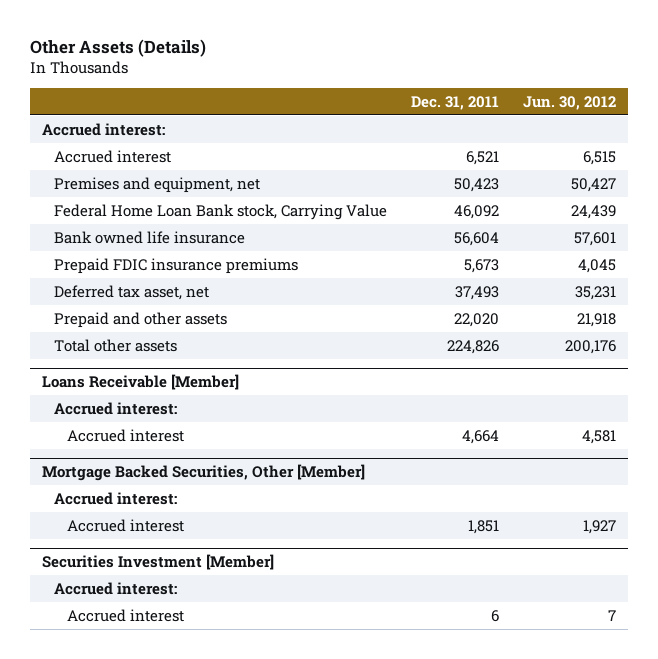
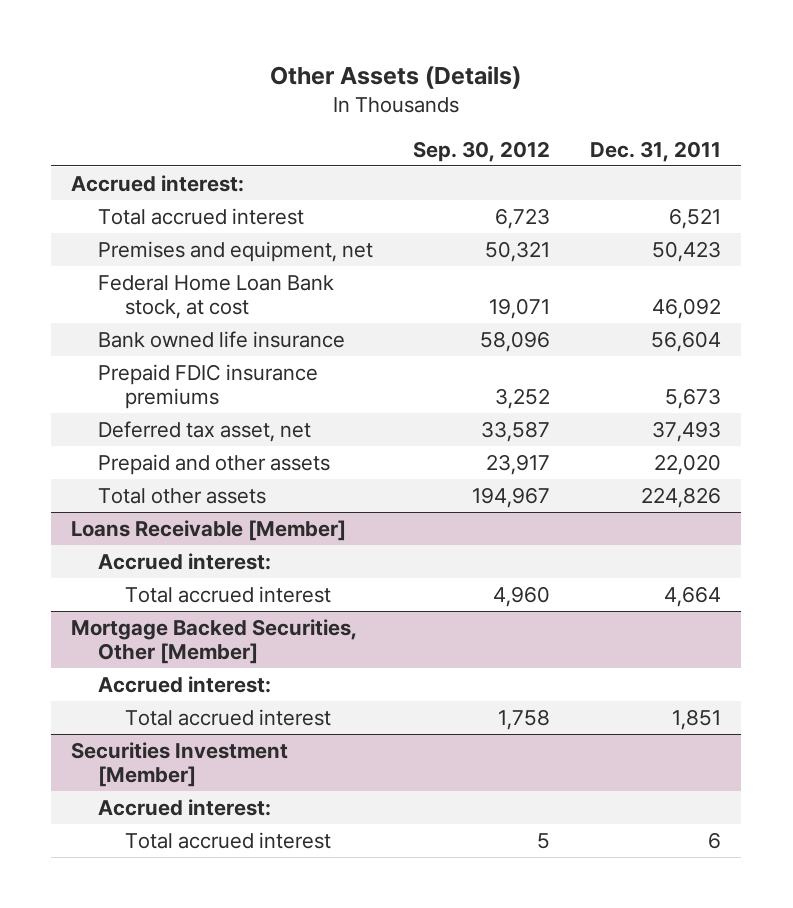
[523,95,617,110] Jun. 30, 2012 -> none
none -> [413,140,551,162] Sep. 30, 2012
[54,149,172,163] Accrued interest -> [98,207,305,225] Total accrued interest
[54,203,388,220] Federal Home Loan Bank stock, Carrying Value -> [98,274,335,319] Federal Home Loan Bank stock, at cost
[66,428,184,442] Accrued interest -> [124,585,331,603] Total accrued interest
[66,518,184,532] Accrued interest -> [124,708,331,726] Total accrued interest
[66,608,184,622] Accrued interest -> [124,831,331,849] Total accrued interest

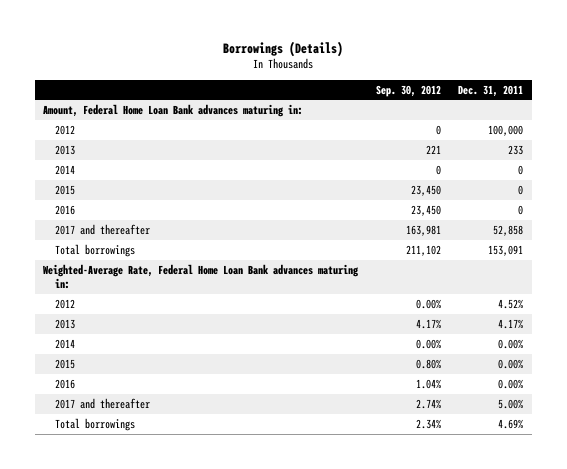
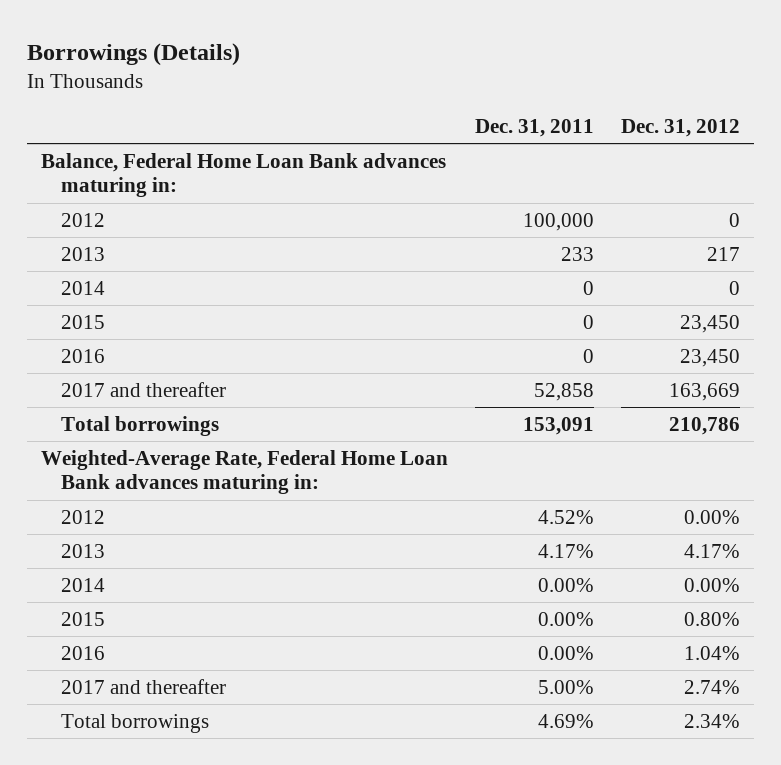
[375,84,441,97] Sep. 30, 2012 -> none
none -> [620,119,740,138] Dec. 31, 2012
[43,103,304,117] Amount, Federal Home Loan Bank advances maturing in: -> [40,152,446,198] Balance, Federal Home Loan Bank advances maturing in:

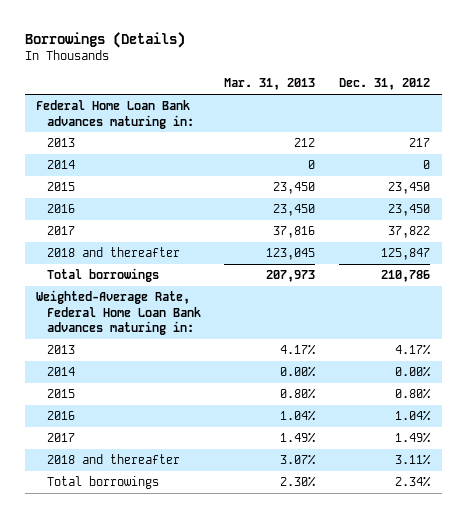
[474,119,594,138] Dec. 31, 2011 -> none
none -> [224,78,316,91] Mar. 31, 2013
[60,212,105,227] 2012 -> none
[40,152,446,198] Balance, Federal Home Loan Bank advances maturing in: -> [36,100,194,129] Federal Home Loan Bank advances maturing in:
none -> [46,226,75,236] 2017
[60,381,226,397] 2017 and thereafter -> [46,247,180,258] 2018 and thereafter
[668,382,740,401] 163,669 -> [380,248,430,261] 125,847
[60,509,105,524] 2012 -> none
none -> [46,433,75,443] 2017
[60,678,226,694] 2017 and thereafter -> [46,454,180,465] 2018 and thereafter
[683,679,740,694] 2.74% -> [394,454,431,466] 3.11%

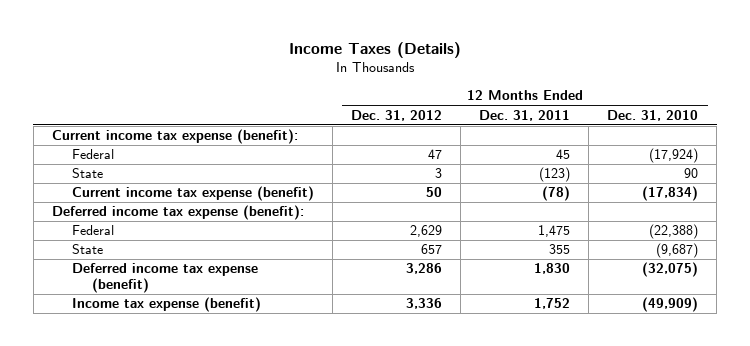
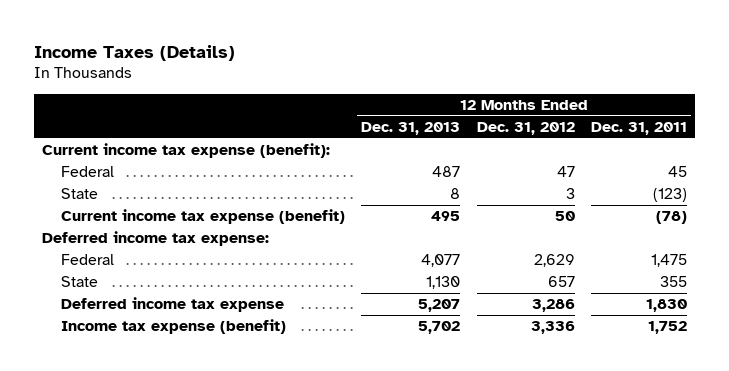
[607,109,699,121] Dec. 31, 2010 -> none
none -> [361,122,461,136] Dec. 31, 2013
[51,205,304,221] Deferred income tax expense (benefit): -> [41,231,269,247] Deferred income tax expense:
[71,263,258,294] Deferred income tax expense (benefit) -> [61,297,285,313] Deferred income tax expense

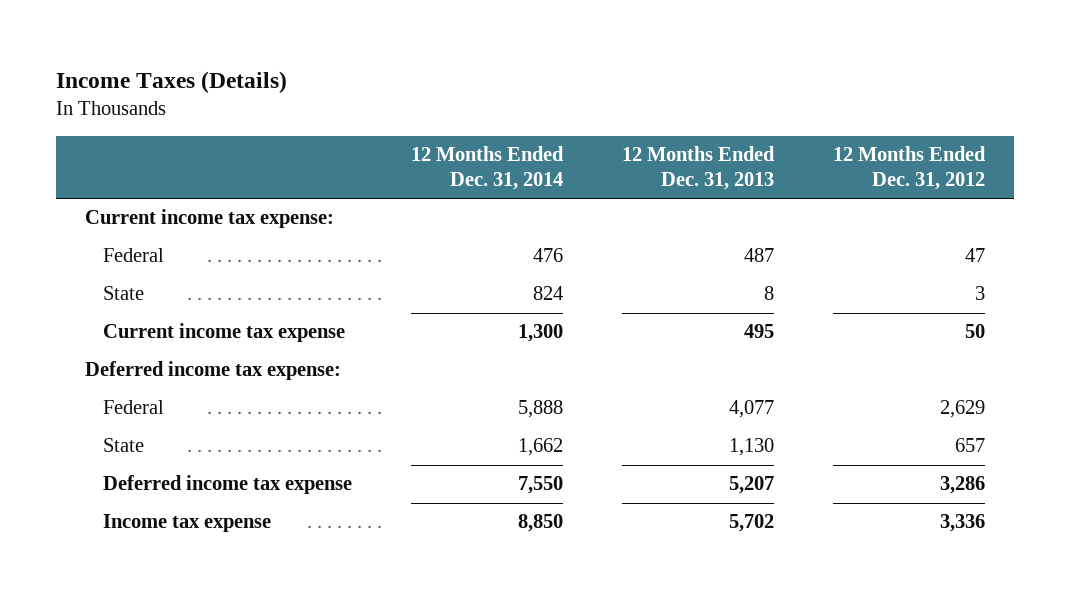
[590,122,687,136] Dec. 31, 2011 -> none
none -> [411,146,565,191] 12 Months Ended Dec. 31, 2014
[41,143,330,159] Current income tax expense (benefit): -> [85,209,335,229] Current income tax expense:
[61,209,346,225] Current income tax expense (benefit) -> [103,323,346,343] Current income tax expense
[61,319,287,335] Income tax expense (benefit) -> [103,514,272,533] Income tax expense

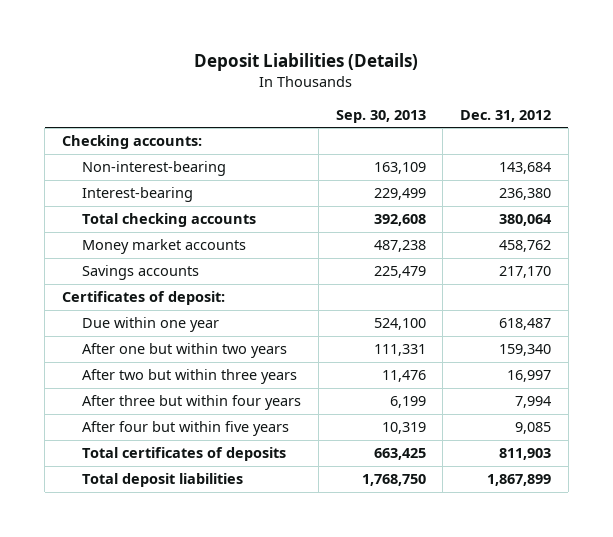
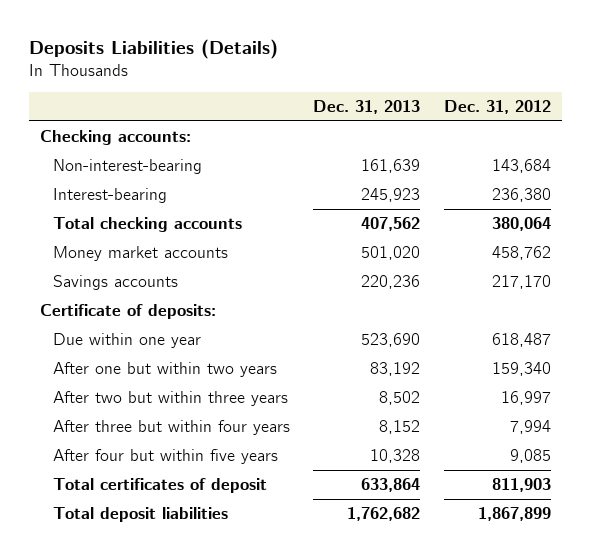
[194,53,419,72] Deposit Liabilities (Details) -> [28,38,278,59] Deposits Liabilities (Details)
[335,109,426,123] Sep. 30, 2013 -> none
none -> [313,100,421,115] Dec. 31, 2013
[61,291,225,306] Certificates of deposit: -> [40,304,217,320] Certificate of deposits:
[82,447,287,462] Total certificates of deposits -> [53,478,268,494] Total certificates of deposit

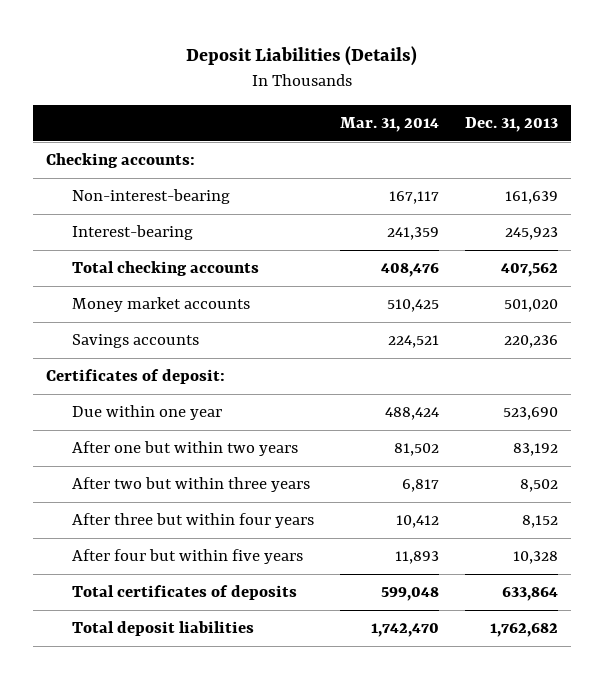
[28,38,278,59] Deposits Liabilities (Details) -> [185,46,417,67] Deposit Liabilities (Details)
[443,100,551,115] Dec. 31, 2012 -> none
none -> [340,116,440,132] Mar. 31, 2014
[40,304,217,320] Certificate of deposits: -> [45,369,225,385] Certificates of deposit:
[53,478,268,494] Total certificates of deposit -> [72,585,298,601] Total certificates of deposits

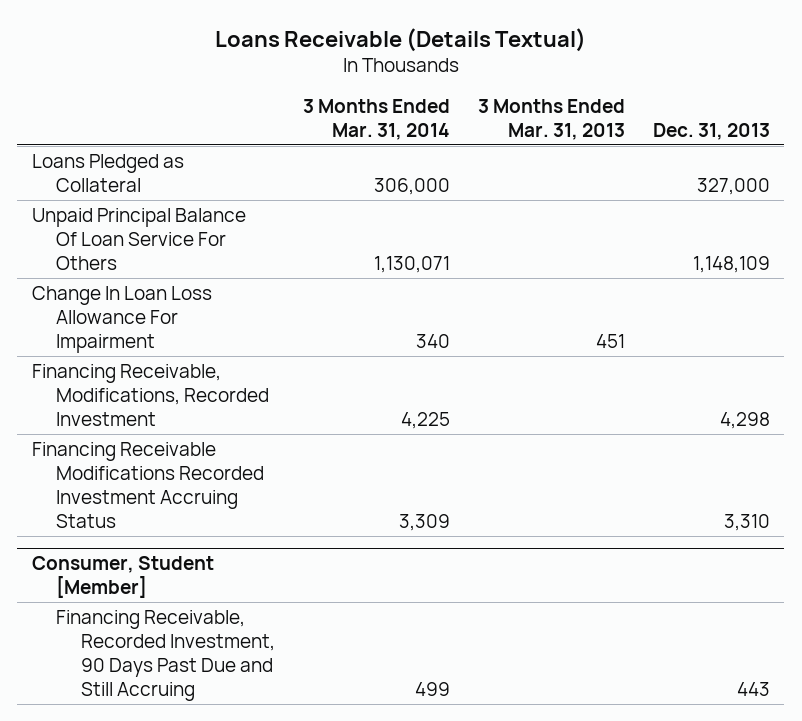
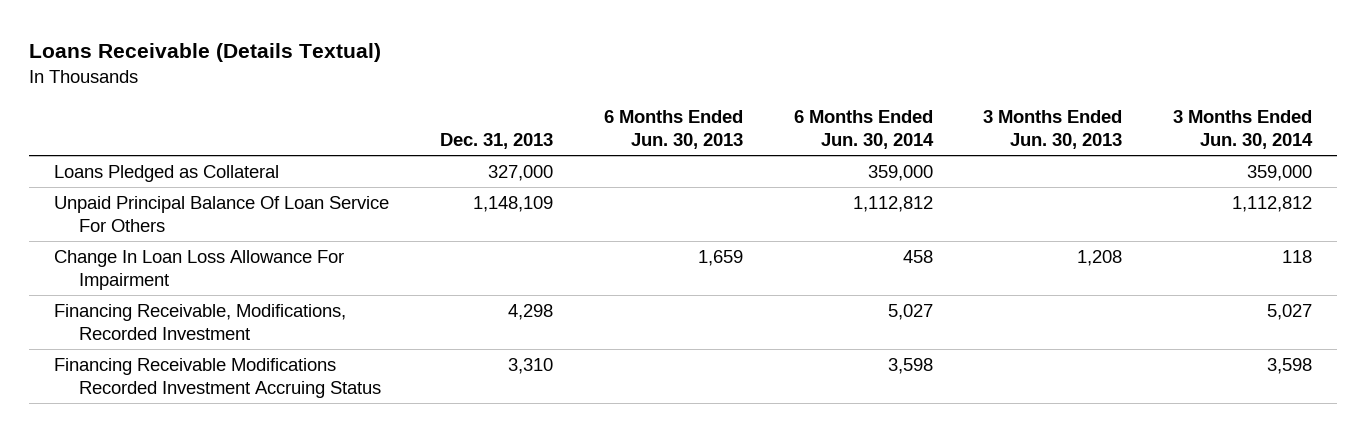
[302,98,450,141] 3 Months Ended Mar. 31, 2014 -> none
[478,98,626,141] 3 Months Ended Mar. 31, 2013 -> none
none -> [603,110,743,150] 6 Months Ended Jun. 30, 2013
none -> [793,110,934,150] 6 Months Ended Jun. 30, 2014
none -> [983,110,1123,150] 3 Months Ended Jun. 30, 2013
none -> [1173,110,1314,150] 3 Months Ended Jun. 30, 2014
[31,555,214,598] Consumer, Student [Member] -> none
[56,609,275,701] Financing Receivable, Recorded Investment, 90 Days Past Due and Still Accruing -> none

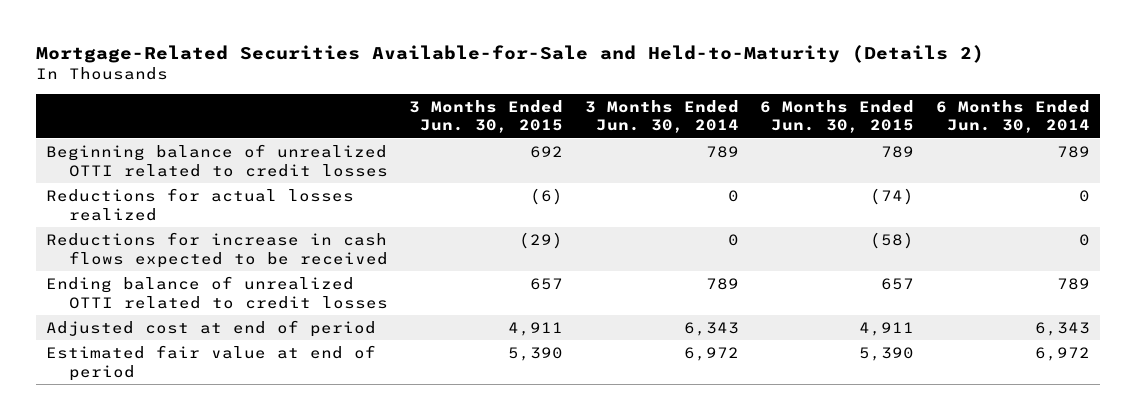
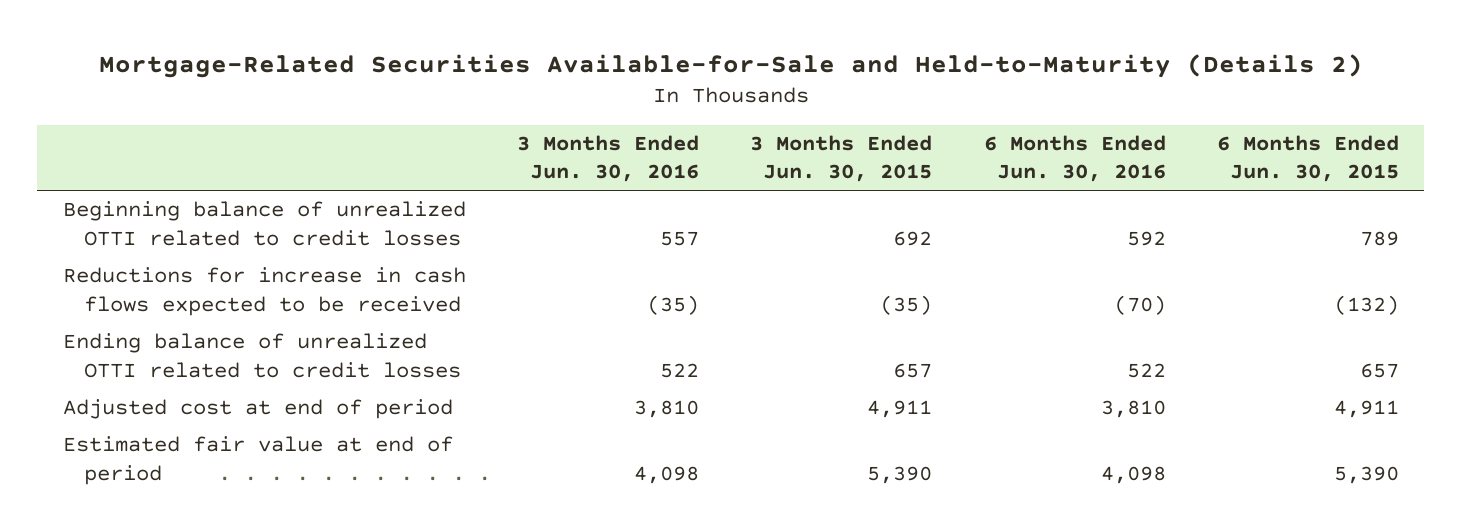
[584,99,739,134] 3 Months Ended Jun. 30, 2014 -> none
[935,99,1090,134] 6 Months Ended Jun. 30, 2014 -> none
none -> [517,134,700,183] 3 Months Ended Jun. 30, 2016
none -> [983,134,1166,183] 6 Months Ended Jun. 30, 2016
[46,187,355,221] Reductions for actual losses realized -> none
[519,231,564,249] (29) -> [880,294,933,315] (35)
[870,231,915,249] (58) -> [1333,294,1399,315] (132)

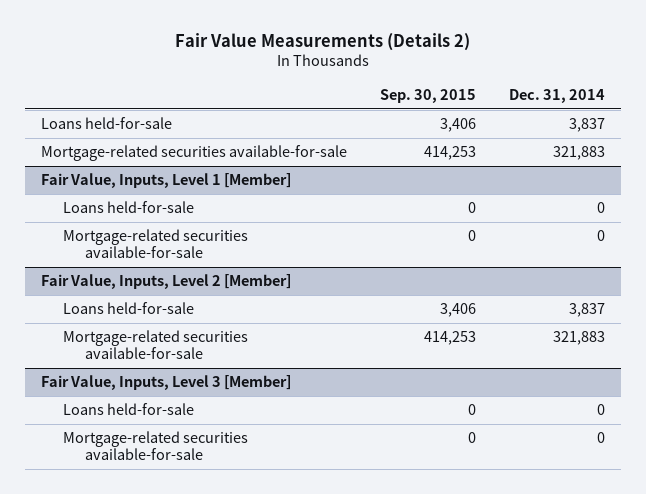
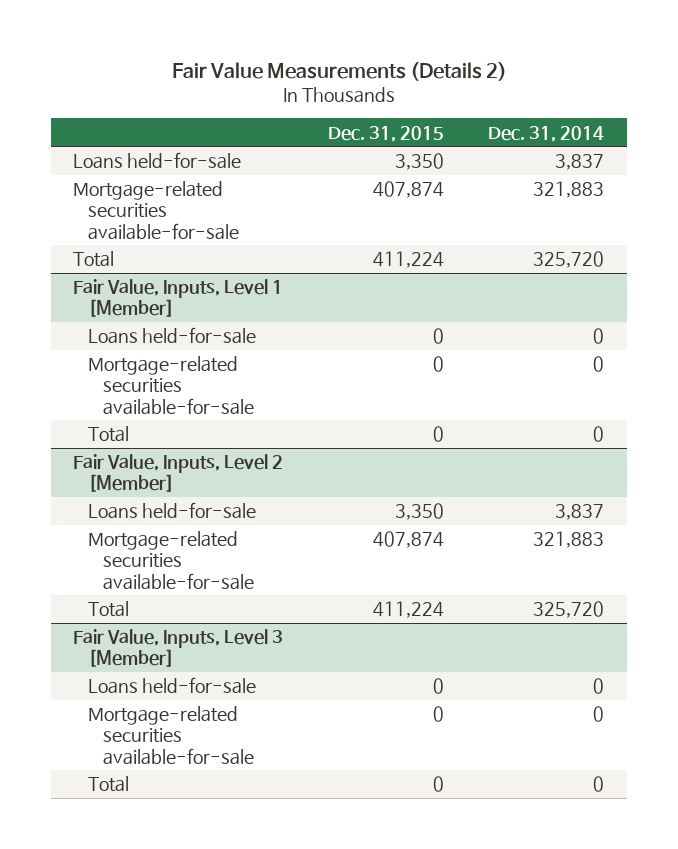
[379,89,476,104] Sep. 30, 2015 -> none
none -> [327,125,444,142] Dec. 31, 2015
none -> [73,251,115,268] Total
none -> [88,426,130,443] Total
none -> [88,601,130,618] Total
none -> [88,776,130,793] Total

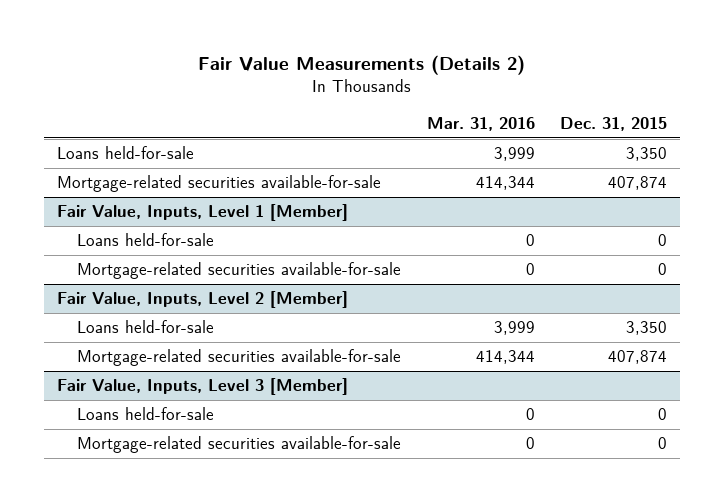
[488,125,605,142] Dec. 31, 2014 -> none
none -> [426,116,535,131] Mar. 31, 2016
[73,251,115,268] Total -> none
[88,426,130,443] Total -> none
[88,601,130,618] Total -> none
[88,776,130,793] Total -> none

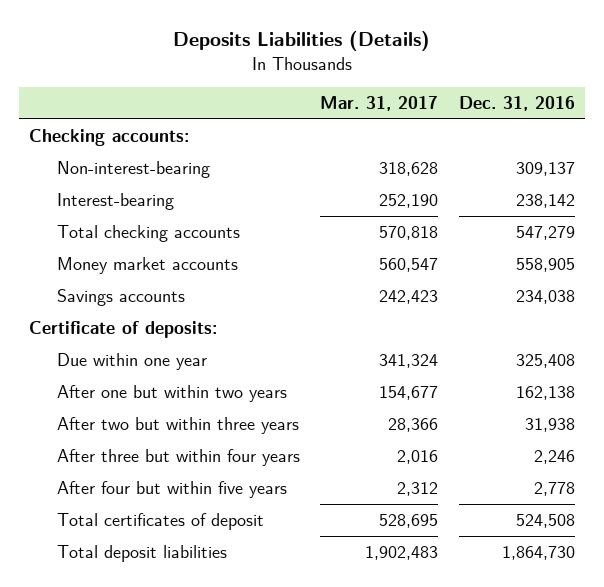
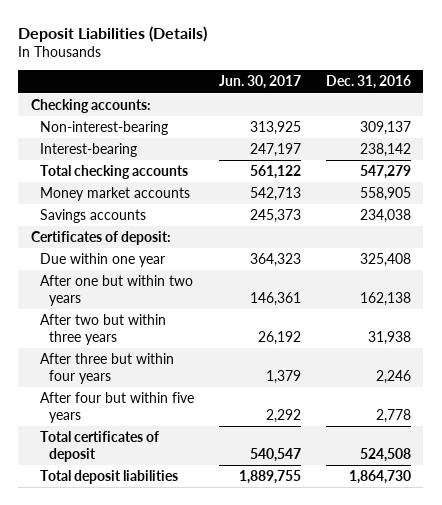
[173,31,431,52] Deposits Liabilities (Details) -> [18,25,208,42] Deposit Liabilities (Details)
[320,96,439,112] Mar. 31, 2017 -> none
none -> [218,75,301,90] Jun. 30, 2017
[29,321,218,339] Certificate of deposits: -> [30,231,171,246] Certificates of deposit:

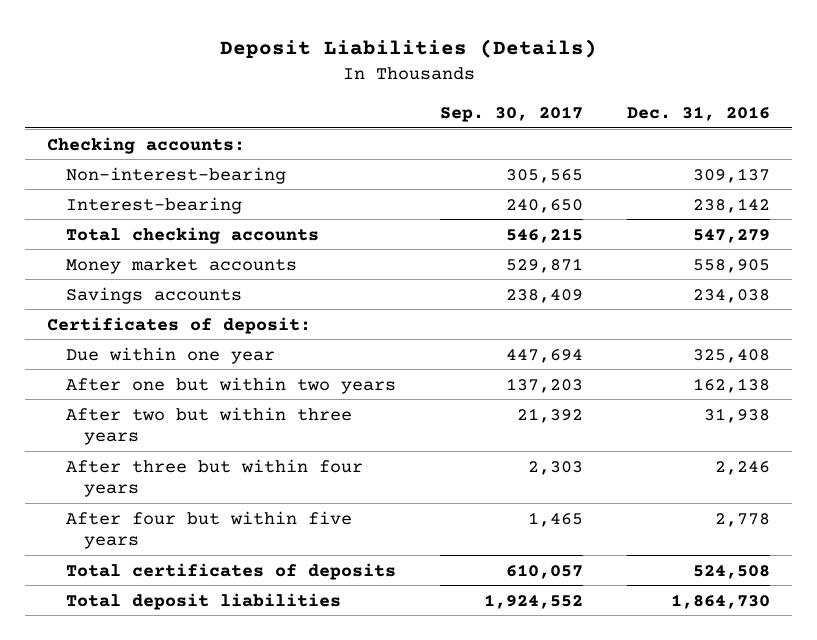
[218,75,301,90] Jun. 30, 2017 -> none
none -> [439,105,583,122] Sep. 30, 2017
[40,431,160,462] Total certificates of deposit -> [65,562,396,580] Total certificates of deposits

